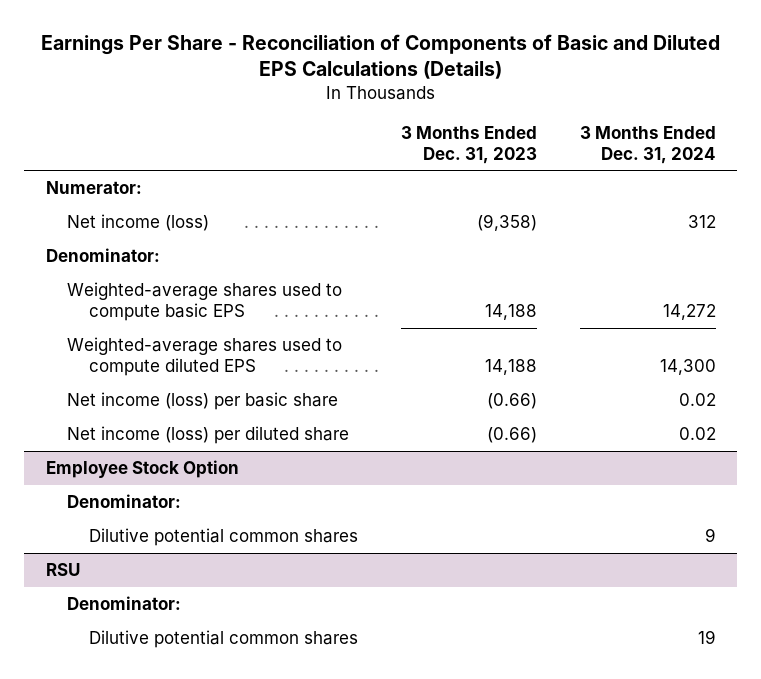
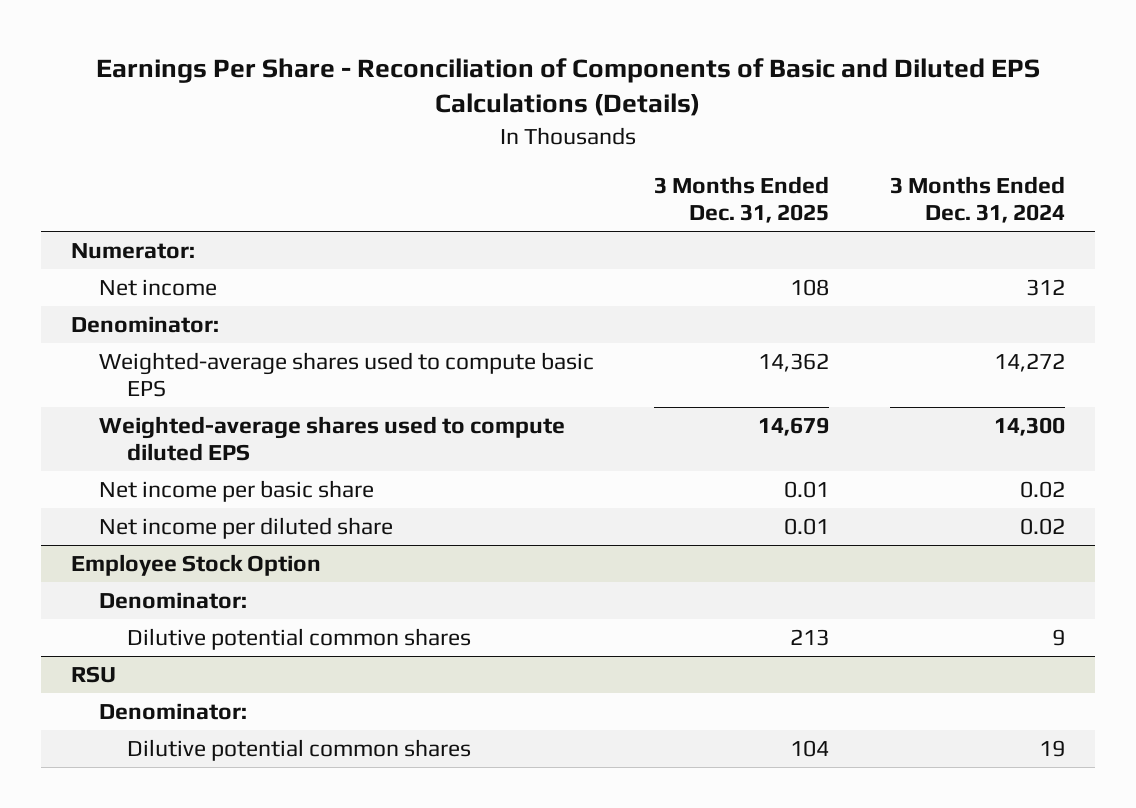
[400,125,537,164] 3 Months Ended Dec. 31, 2023 -> none
none -> [654,175,830,223] 3 Months Ended Dec. 31, 2025
[67,213,210,231] Net income (loss) -> [98,279,217,297] Net income
[67,391,339,410] Net income (loss) per basic share -> [98,480,374,503] Net income per basic share
[67,425,350,444] Net income (loss) per diluted share -> [98,517,393,540] Net income per diluted share

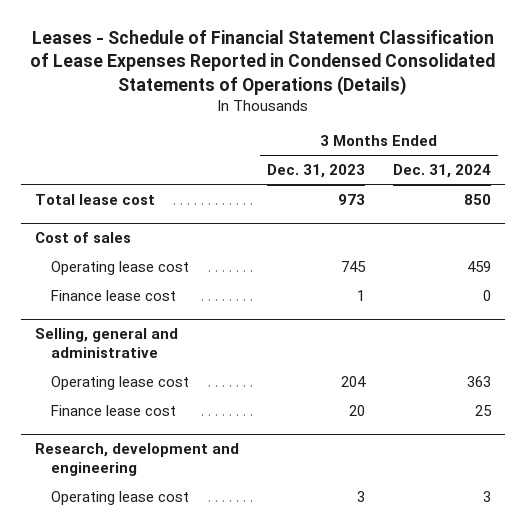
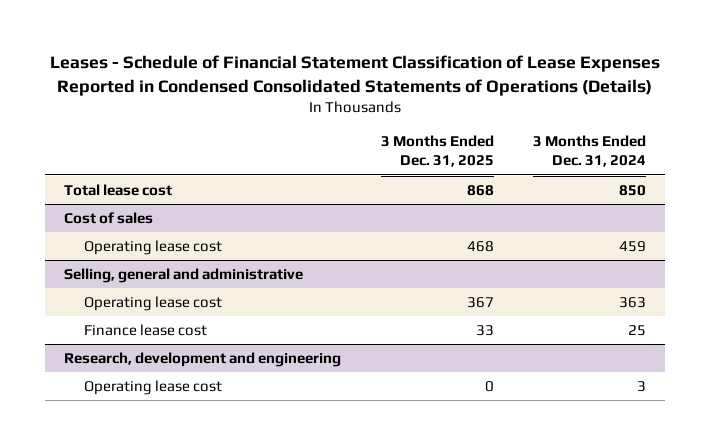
[266,164,365,179] Dec. 31, 2023 -> none
none -> [380,135,494,168] 3 Months Ended Dec. 31, 2025
[50,289,176,301] Finance lease cost -> none

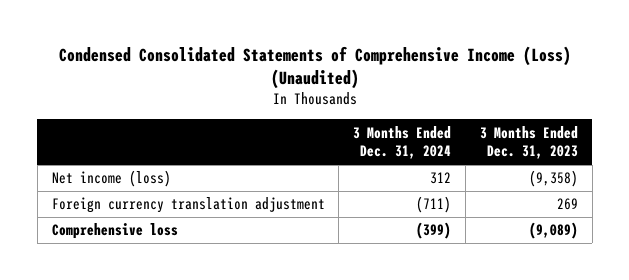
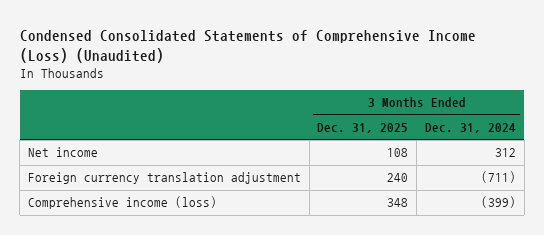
[479,125,578,160] 3 Months Ended Dec. 31, 2023 -> none
none -> [317,123,409,134] Dec. 31, 2025
[51,170,171,188] Net income (loss) -> [27,147,98,158] Net income
[51,223,178,240] Comprehensive loss -> [27,196,217,210] Comprehensive income (loss)

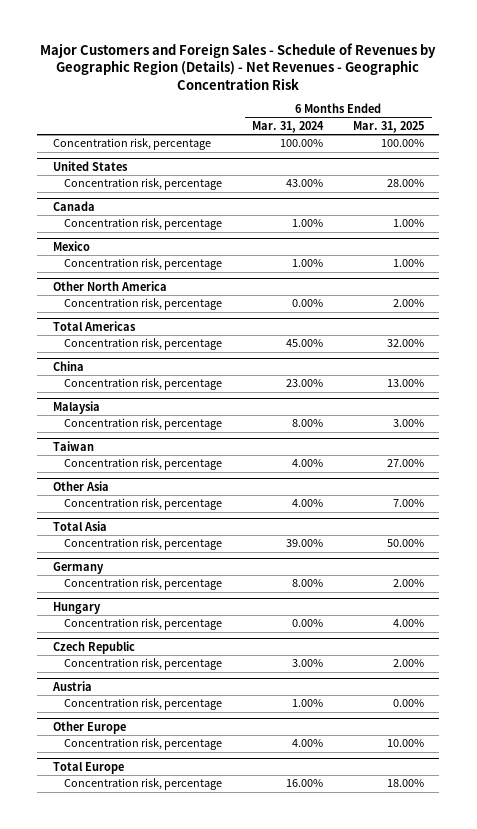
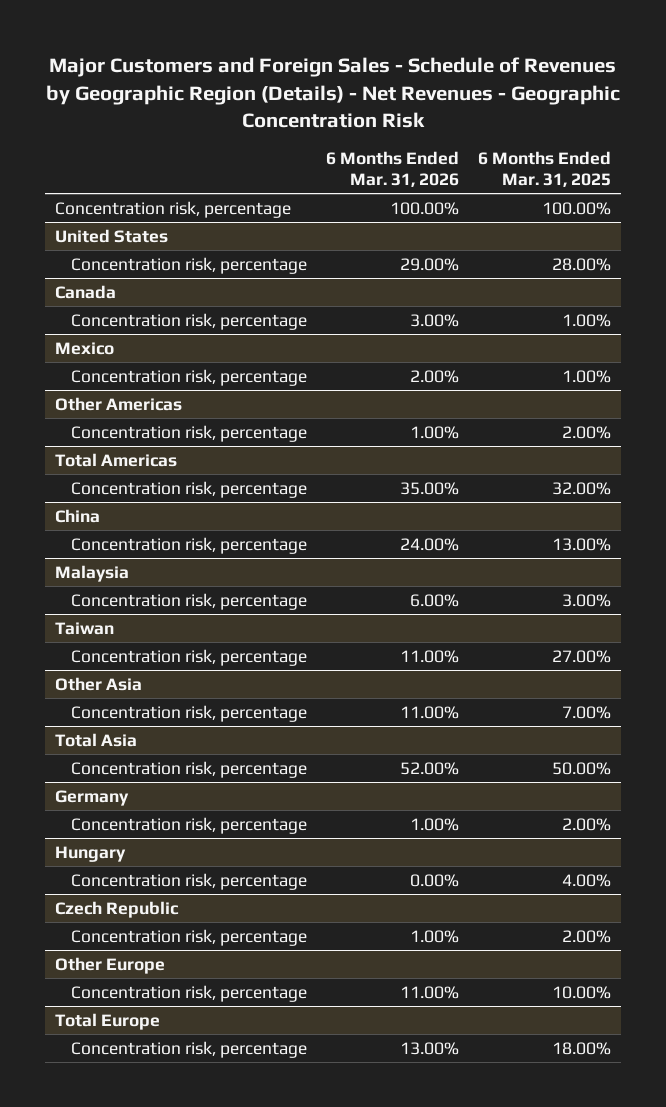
[252,120,325,133] Mar. 31, 2024 -> none
none -> [326,151,460,188] 6 Months Ended Mar. 31, 2026
[52,281,167,292] Other North America -> [54,396,182,411] Other Americas
[51,681,92,692] Austria -> none
[64,698,223,711] Concentration risk, percentage -> none

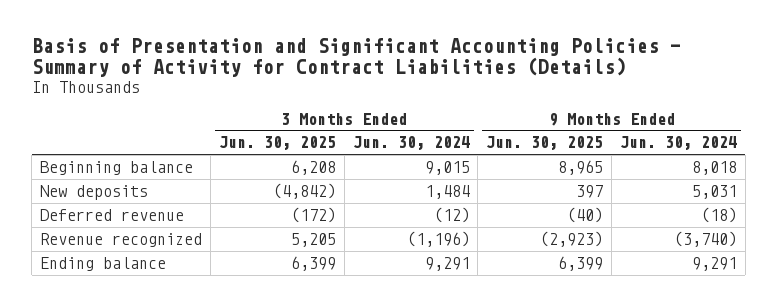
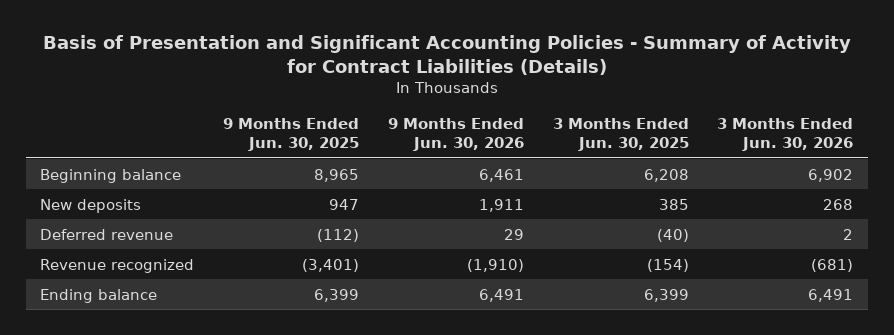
[352,136,470,151] Jun. 30, 2024 -> none
[620,136,738,151] Jun. 30, 2024 -> none
none -> [387,117,524,152] 9 Months Ended Jun. 30, 2026
none -> [717,117,854,152] 3 Months Ended Jun. 30, 2026
[272,183,336,200] (4,842) -> [658,198,689,210] 385
[576,185,604,199] 397 -> [329,198,360,210] 947
[290,207,336,224] (172) -> [656,228,689,242] (40)
[567,207,604,224] (40) -> [317,228,360,242] (112)
[290,233,336,248] 5,205 -> [646,258,689,272] (154)
[540,231,604,248] (2,923) -> [302,258,360,272] (3,401)

